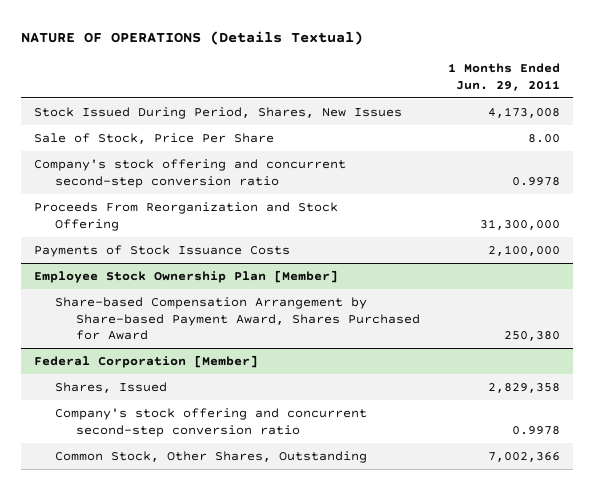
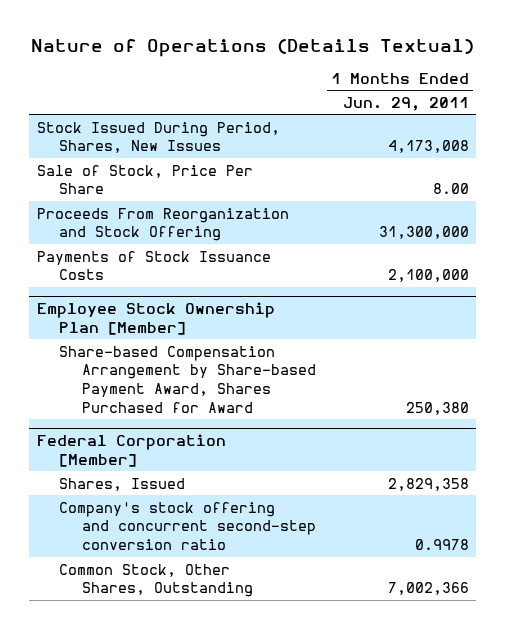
[20,30,363,45] NATURE OF OPERATIONS (Details Textual) -> [30,38,474,57] Nature of Operations (Details Textual)
[34,159,347,188] Company's stock offering and concurrent second-step conversion ratio -> none

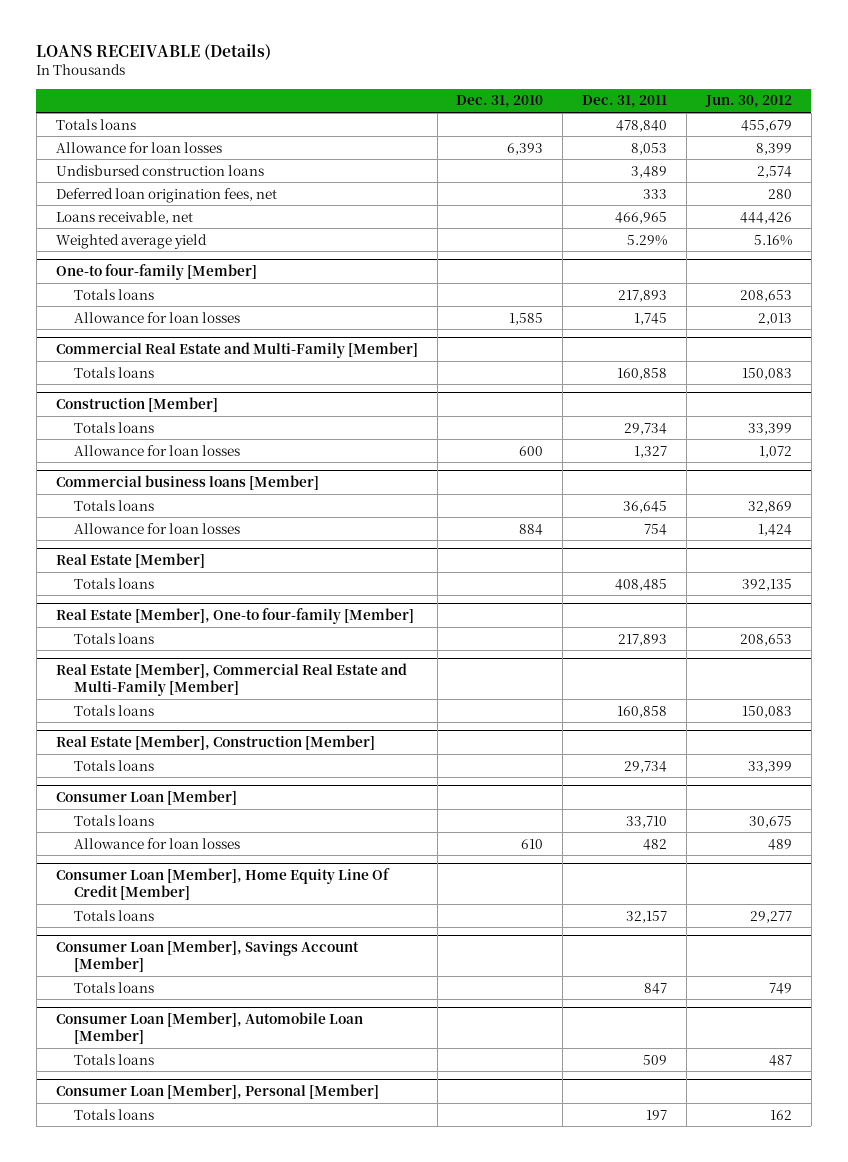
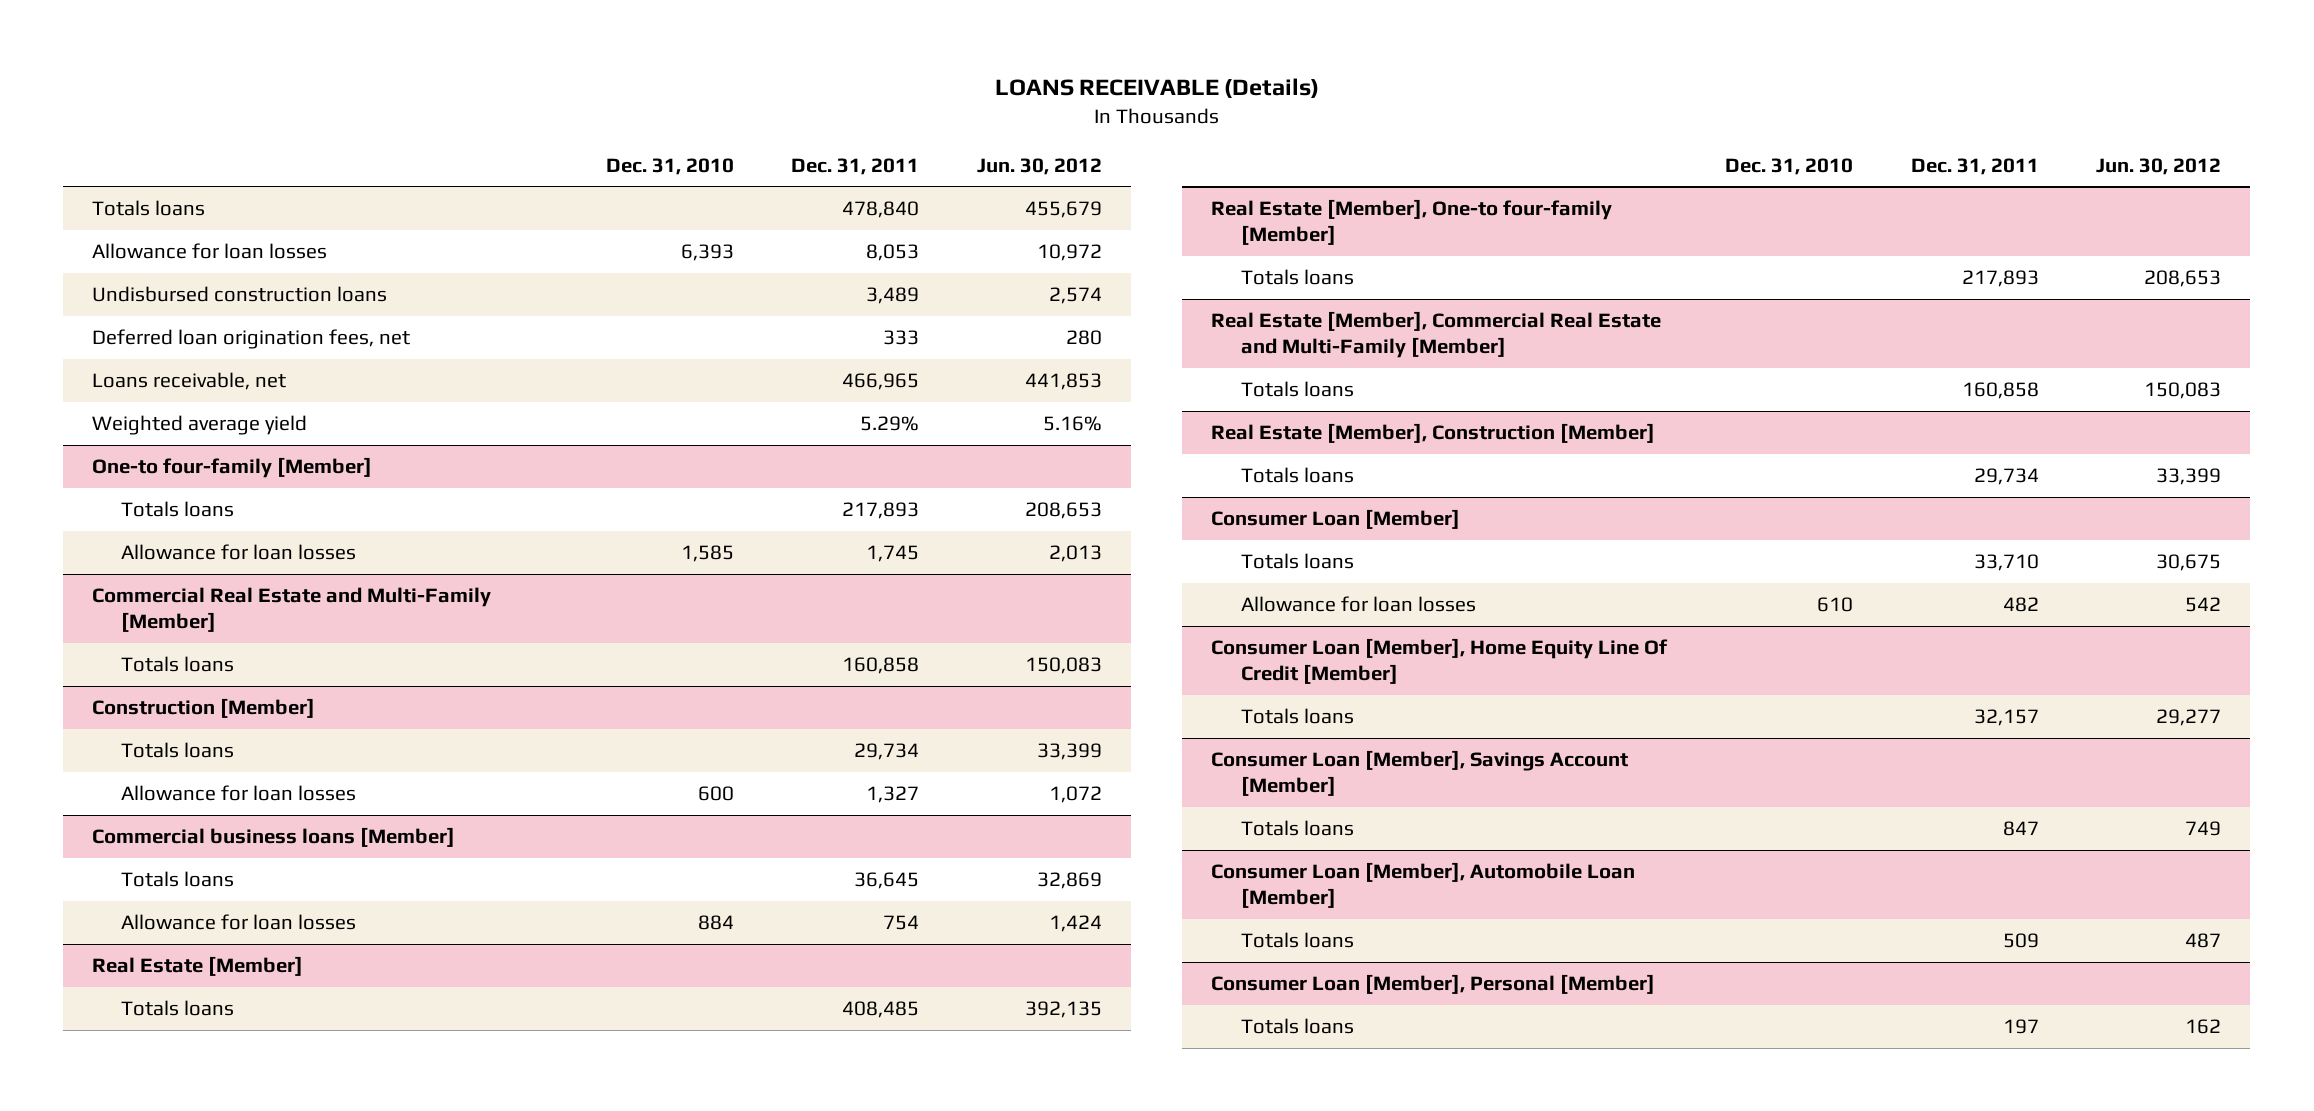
[755,142,792,155] 8,399 -> [1037,243,1103,261] 10,972
[739,211,792,224] 444,426 -> [1025,372,1103,390] 441,853
[767,838,792,850] 489 -> [2185,596,2222,612] 542

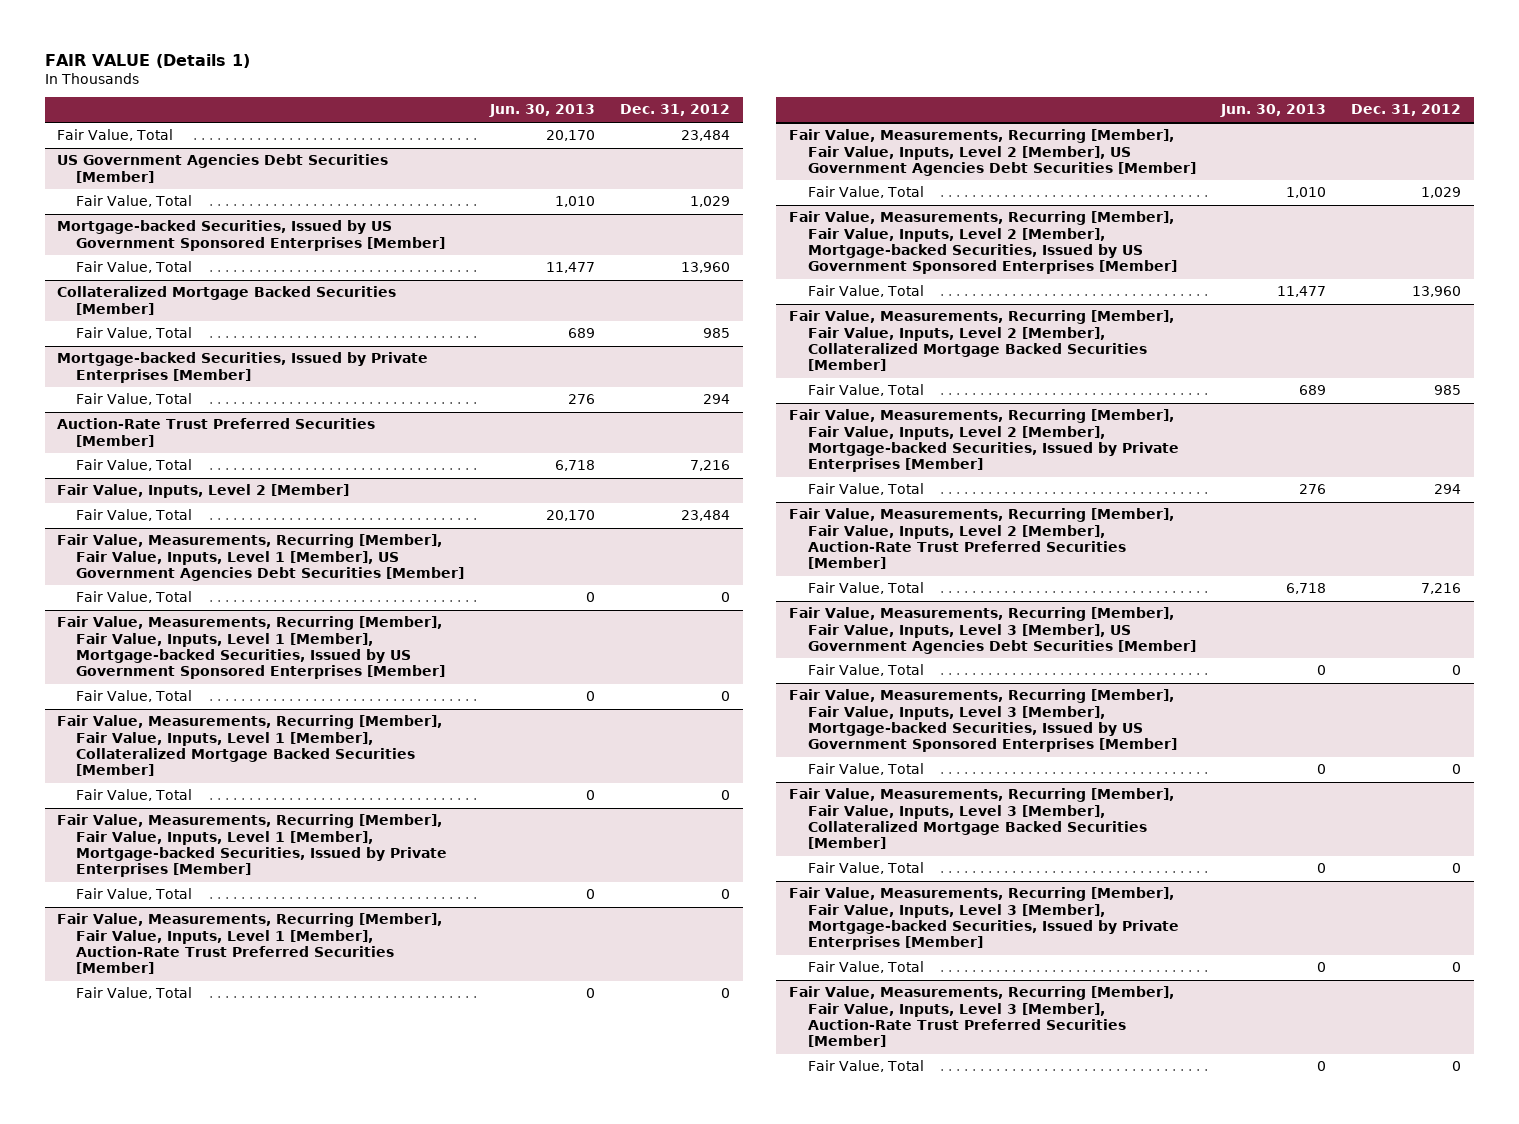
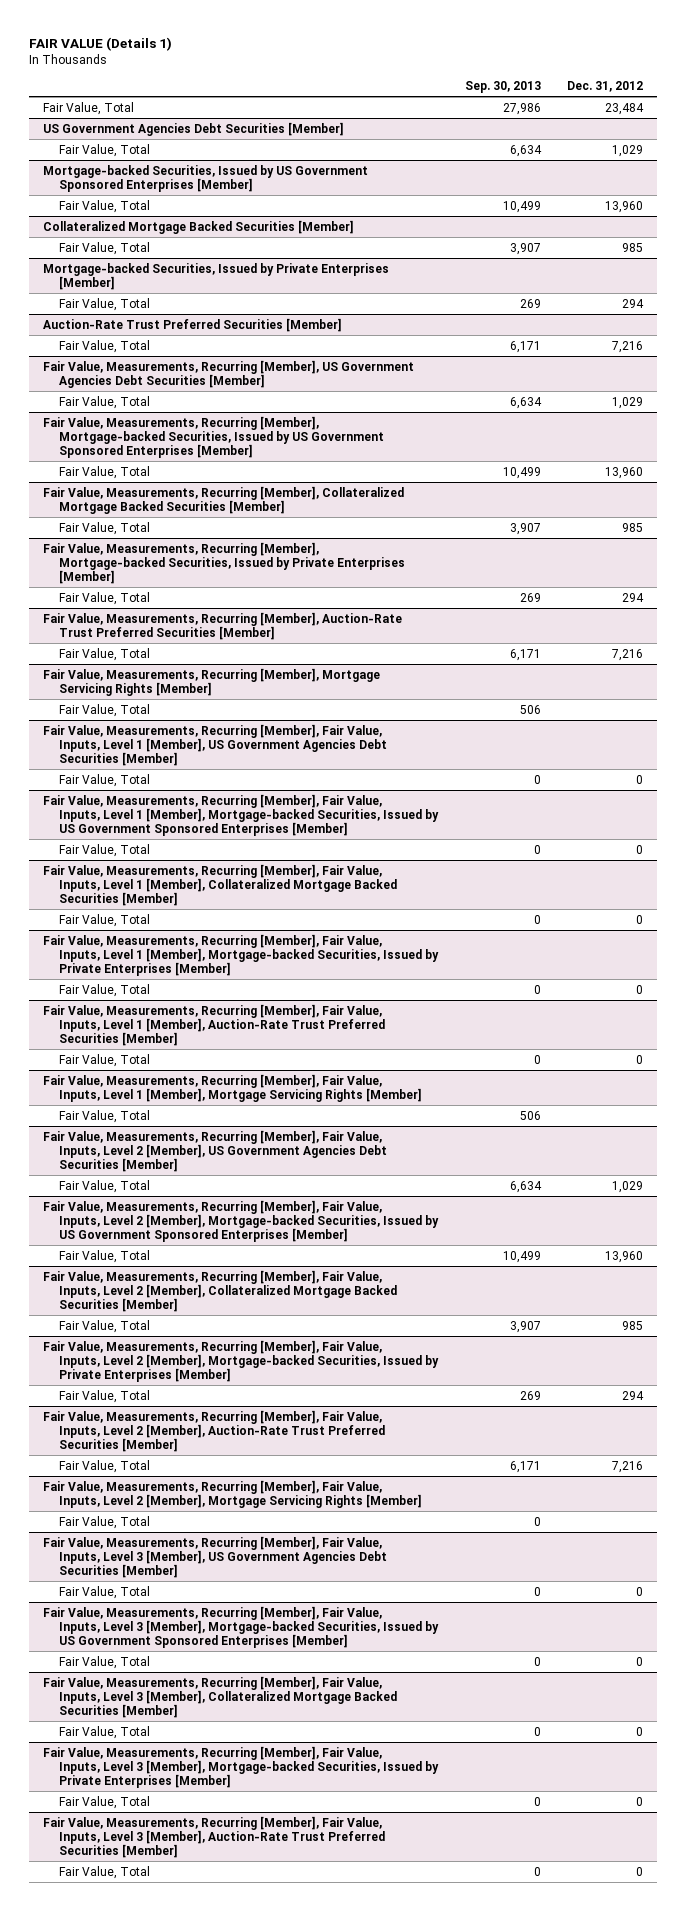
[488,104,595,118] Jun. 30, 2013 -> none
none -> [464,81,541,94] Sep. 30, 2013
[57,484,350,499] Fair Value, Inputs, Level 2 [Member] -> none
none -> [42,359,414,388] Fair Value, Measurements, Recurring [Member], US Government Agencies Debt Securities [Member]
[680,510,730,522] 23,484 -> [612,396,644,409] 1,029
none -> [42,415,385,458] Fair Value, Measurements, Recurring [Member], Mortgage-backed Securities, Issued by US Government Sponsored Enterprises [Member]
none -> [59,465,151,479] Fair Value, Total
none -> [42,485,404,514] Fair Value, Measurements, Recurring [Member], Collateralized Mortgage Backed Securities [Member]
none -> [59,521,151,535] Fair Value, Total
none -> [42,541,406,584] Fair Value, Measurements, Recurring [Member], Mortgage-backed Securities, Issued by Private Enterprises [Member]
none -> [59,591,151,605] Fair Value, Total
none -> [42,611,402,640] Fair Value, Measurements, Recurring [Member], Auction-Rate Trust Preferred Securities [Member]
none -> [59,647,151,661] Fair Value, Total
none -> [42,667,380,696] Fair Value, Measurements, Recurring [Member], Mortgage Servicing Rights [Member]
none -> [59,703,151,717] Fair Value, Total
none -> [42,1073,423,1102] Fair Value, Measurements, Recurring [Member], Fair Value, Inputs, Level 1 [Member], Mortgage Servicing Rights [Member]
none -> [59,1109,151,1123] Fair Value, Total
none -> [42,1479,423,1508] Fair Value, Measurements, Recurring [Member], Fair Value, Inputs, Level 2 [Member], Mortgage Servicing Rights [Member]
none -> [59,1515,151,1529] Fair Value, Total

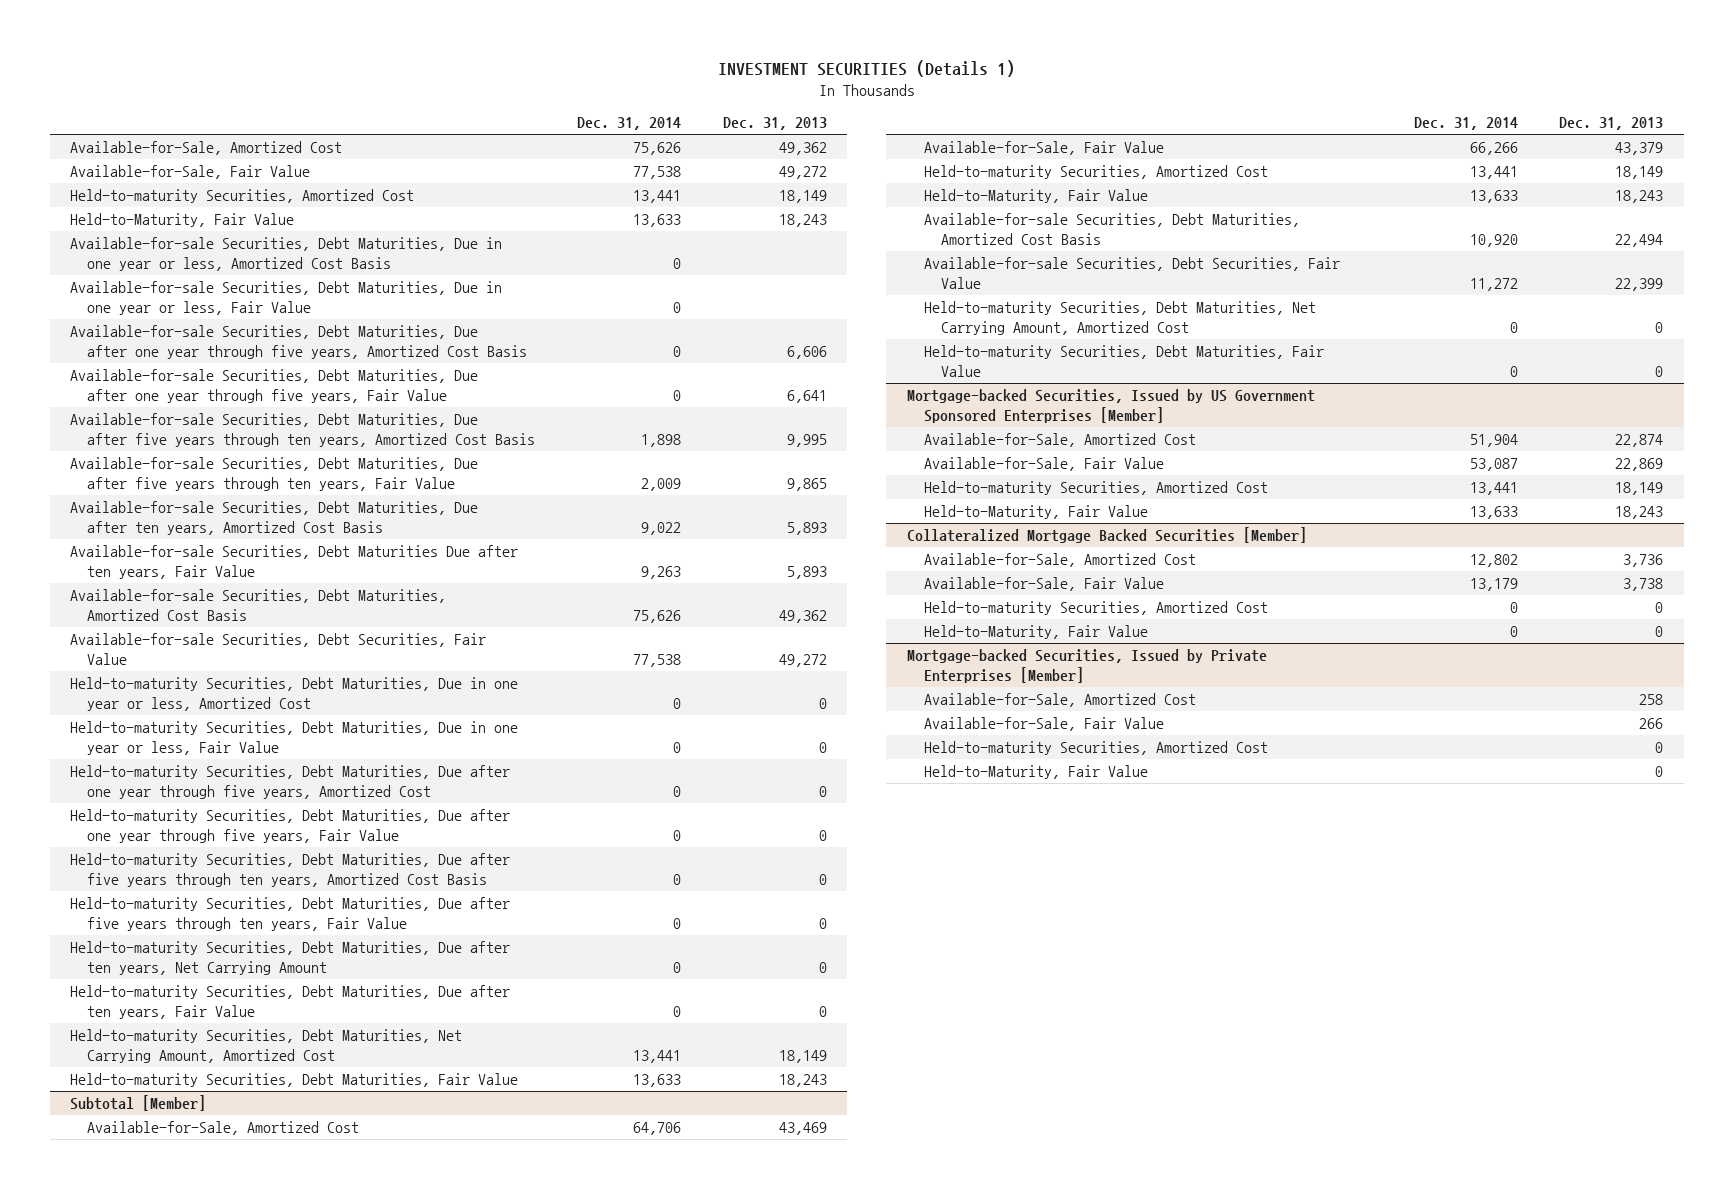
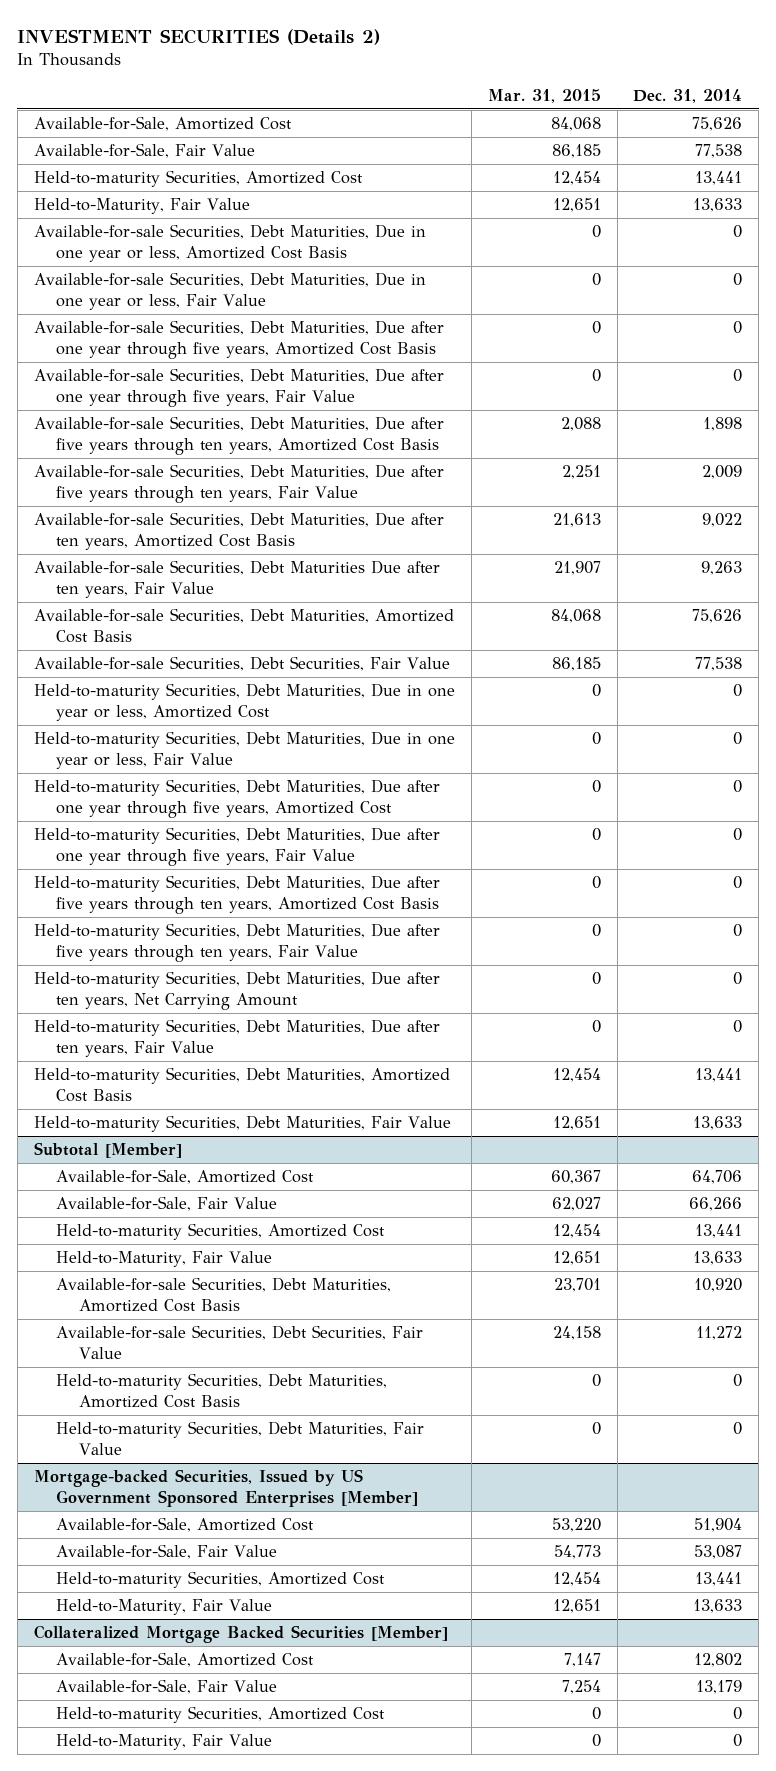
[717,59,1015,77] INVESTMENT SECURITIES (Details 1) -> [17,29,381,46] INVESTMENT SECURITIES (Details 2)
[722,117,827,131] Dec. 31, 2013 -> none
none -> [487,89,601,104] Mar. 31, 2015
[70,1028,463,1063] Held-to-maturity Securities, Debt Maturities, Net Carrying Amount, Amortized Cost -> [33,1067,450,1103] Held-to-maturity Securities, Debt Maturities, Amortized Cost Basis
[924,300,1317,335] Held-to-maturity Securities, Debt Maturities, Net Carrying Amount, Amortized Cost -> [56,1373,388,1409] Held-to-maturity Securities, Debt Maturities, Amortized Cost Basis
[907,648,1268,683] Mortgage-backed Securities, Issued by Private Enterprises [Member] -> none
[924,692,1197,707] Available-for-Sale, Amortized Cost -> none
[924,716,1165,731] Available-for-Sale, Fair Value -> none
[924,740,1269,755] Held-to-maturity Securities, Amortized Cost -> none
[924,764,1149,779] Held-to-Maturity, Fair Value -> none

